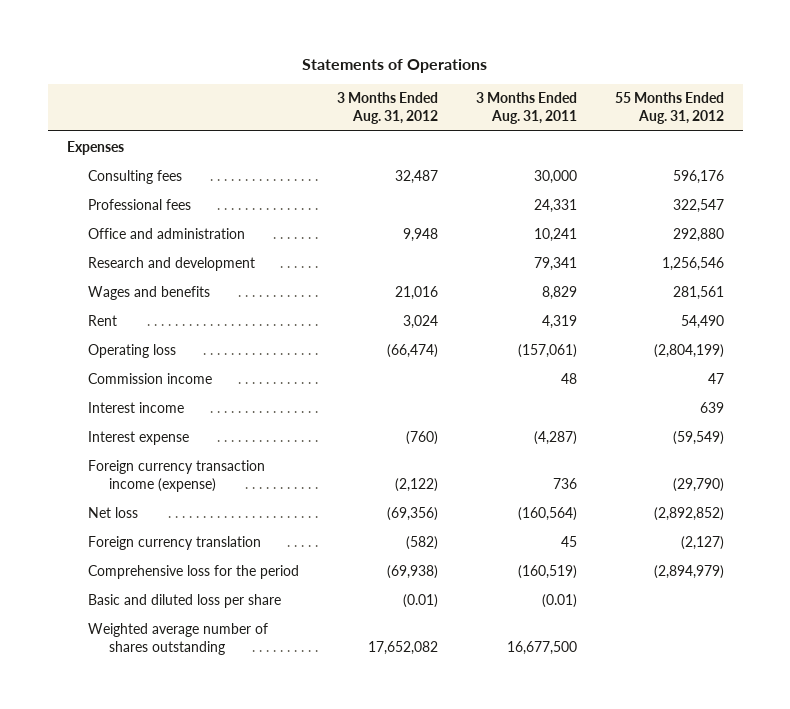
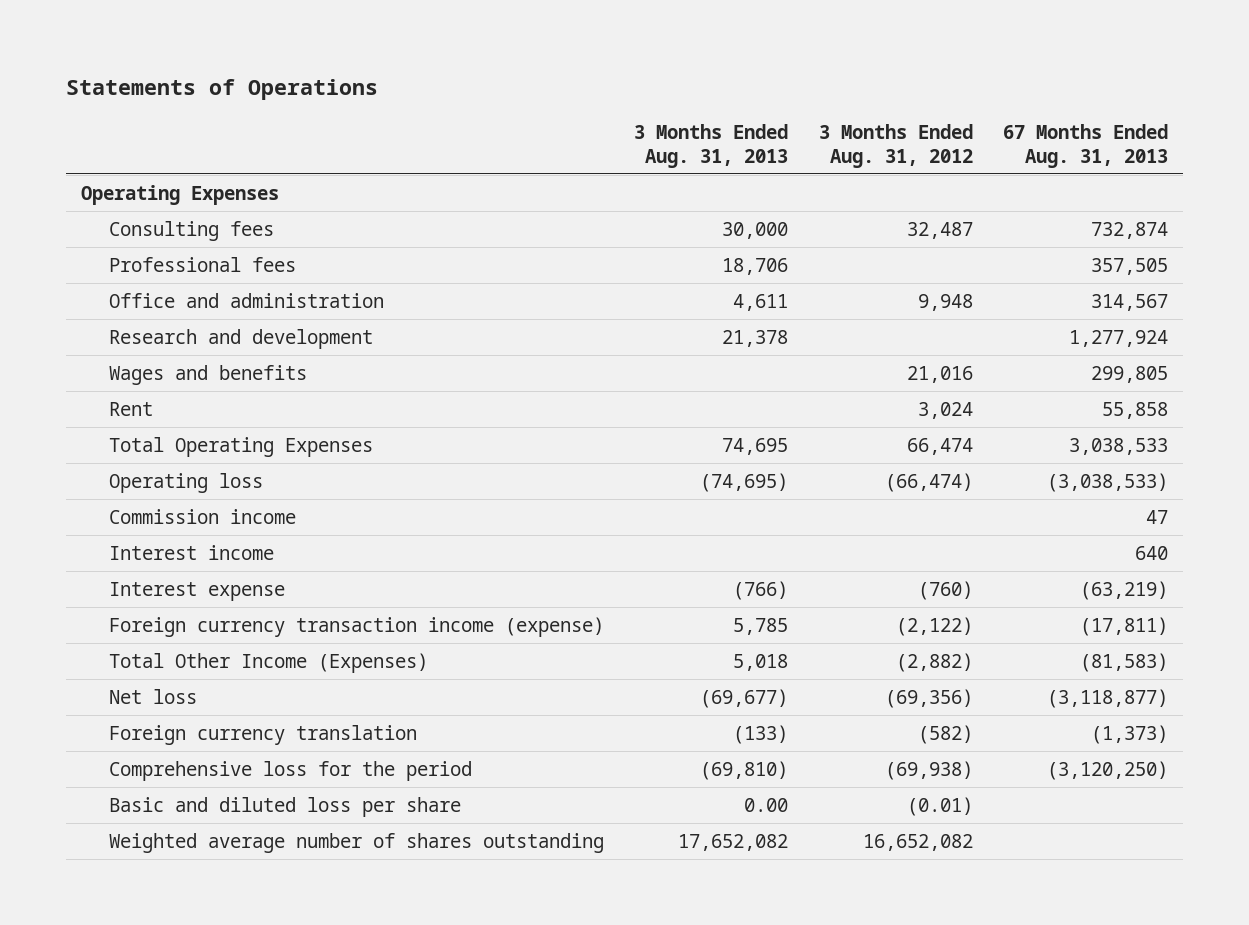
[475,92,577,125] 3 Months Ended Aug. 31, 2011 -> none
[614,92,724,125] 55 Months Ended Aug. 31, 2012 -> none
none -> [634,124,789,168] 3 Months Ended Aug. 31, 2013
none -> [1002,124,1168,168] 67 Months Ended Aug. 31, 2013
[66,140,124,155] Expenses -> [81,184,280,205] Operating Expenses
none -> [109,436,374,457] Total Operating Expenses
none -> [109,652,429,673] Total Other Income (Expenses)
[367,640,438,655] 17,652,082 -> [862,833,973,851] 16,652,082

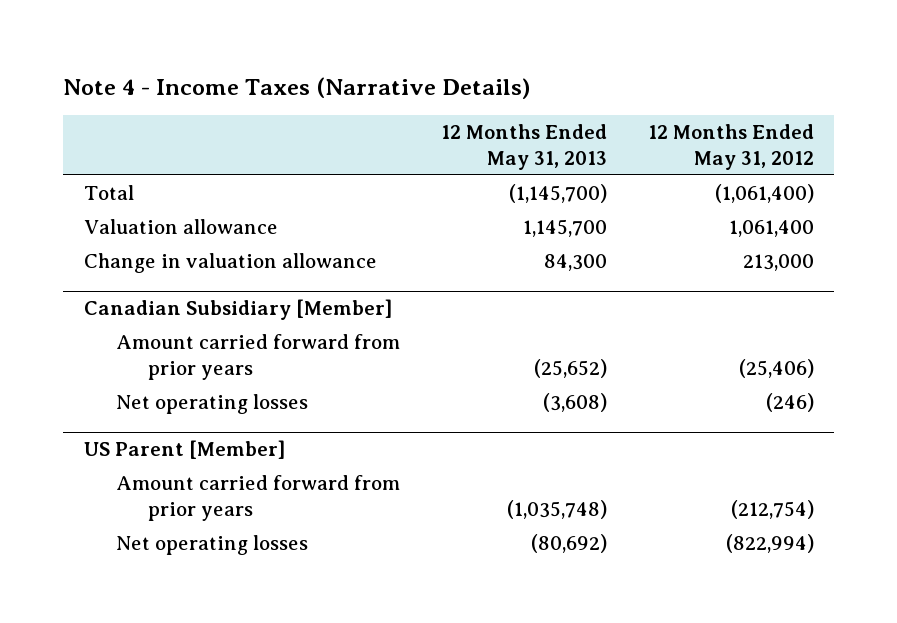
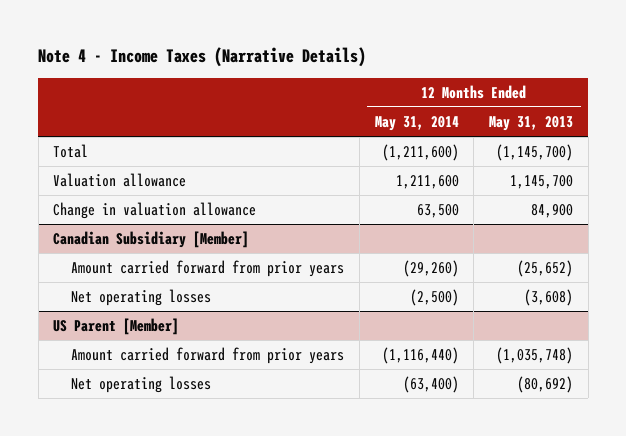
[647,123,814,170] 12 Months Ended May 31, 2012 -> none
none -> [374,116,459,132] May 31, 2014
[543,253,607,271] 84,300 -> [530,204,573,219] 84,900

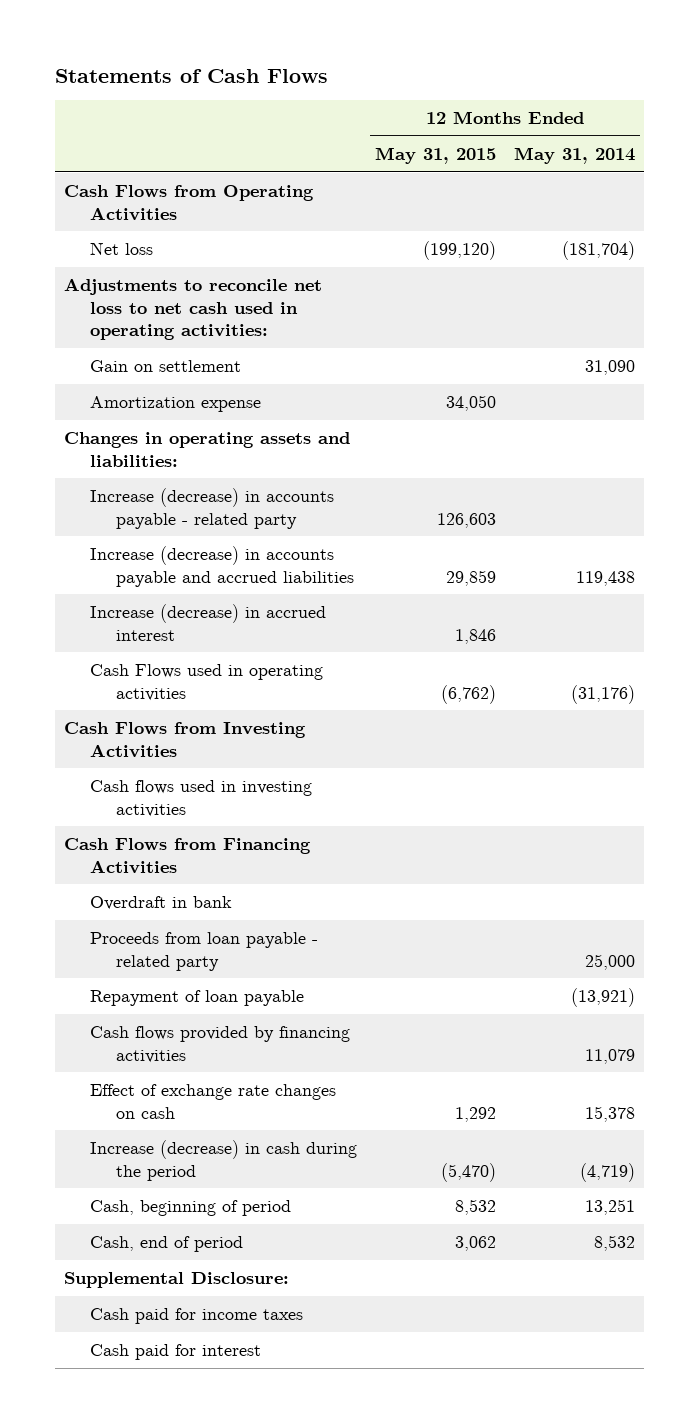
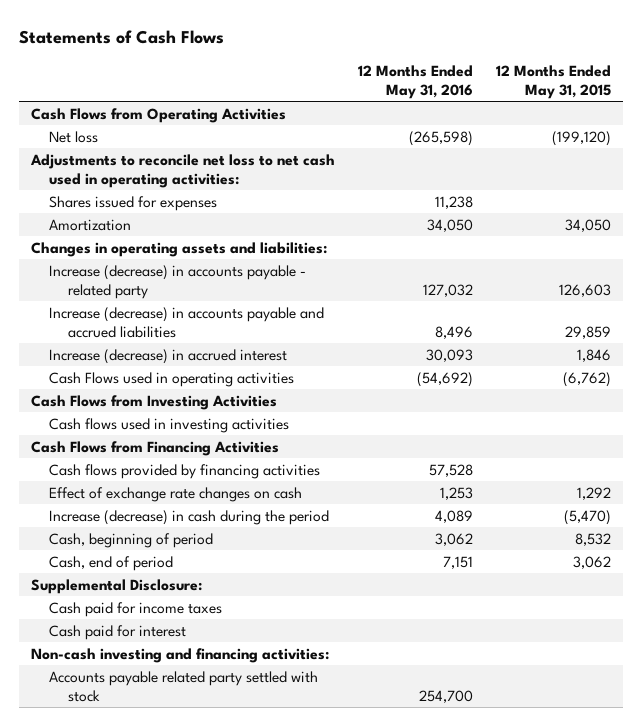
[514,146,636,164] May 31, 2014 -> none
none -> [357,64,473,99] 12 Months Ended May 31, 2016
[89,359,241,372] Gain on settlement -> none
none -> [49,195,218,211] Shares issued for expenses
[89,395,261,412] Amortization expense -> [49,218,132,231] Amortization
[89,895,232,910] Overdraft in bank -> none
[89,931,318,971] Proceeds from loan payable - related party -> none
[89,989,304,1006] Repayment of loan payable -> none
none -> [30,647,329,663] Non-cash investing and financing activities:
none -> [49,670,319,702] Accounts payable related party settled with stock

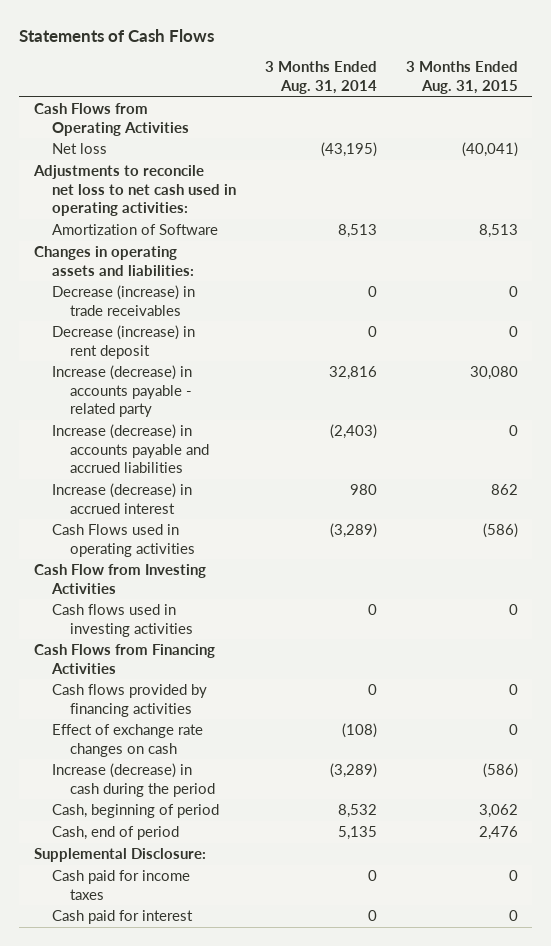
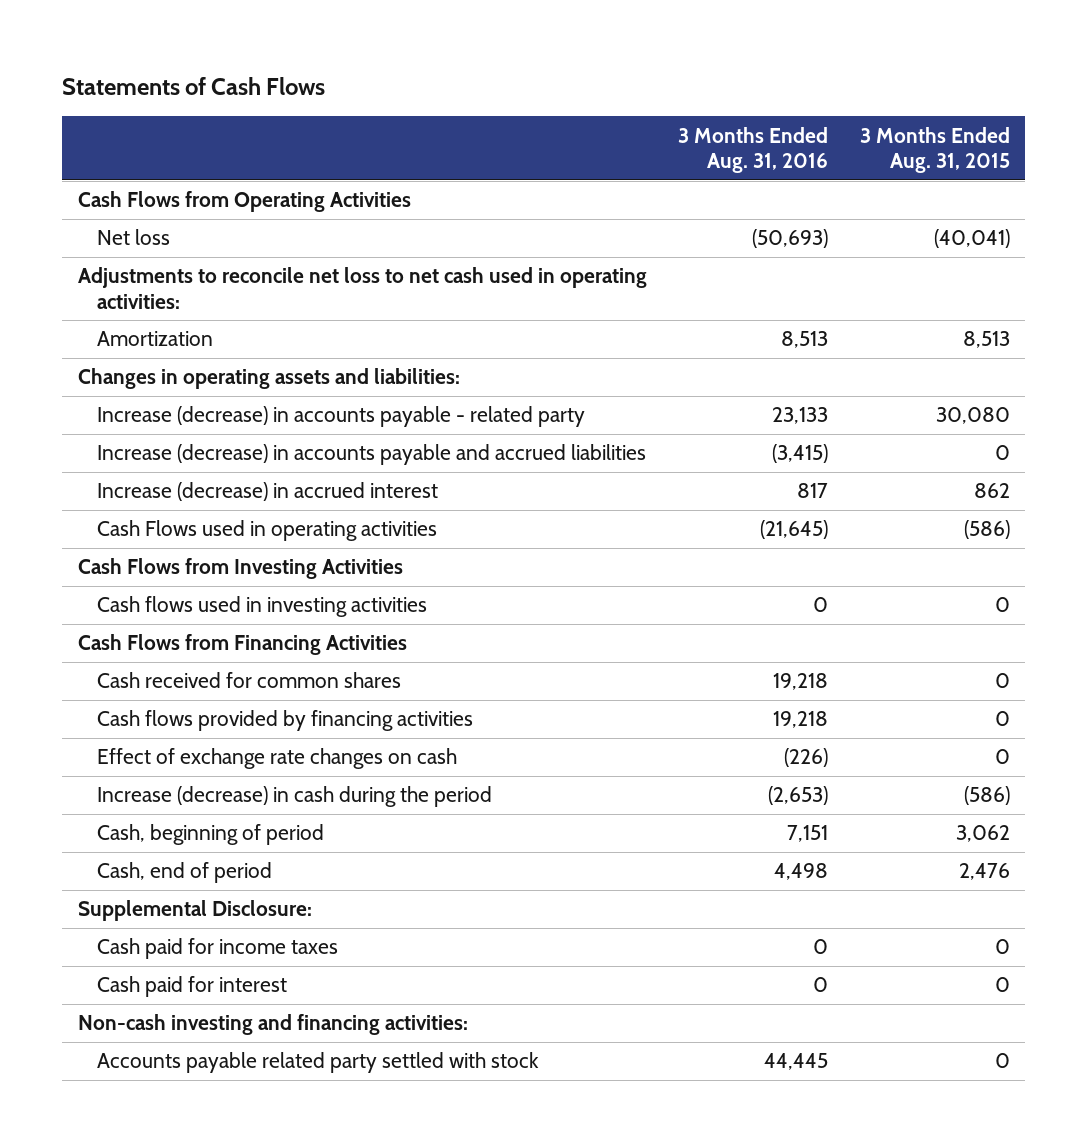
[264,61,377,94] 3 Months Ended Aug. 31, 2014 -> none
none -> [678,126,829,173] 3 Months Ended Aug. 31, 2016
[51,224,218,236] Amortization of Software -> [97,331,214,347] Amortization
[51,285,195,316] Decrease (increase) in trade receivables -> none
[51,325,195,359] Decrease (increase) in rent deposit -> none
[33,564,206,594] Cash Flow from Investing Activities -> [78,558,404,580] Cash Flows from Investing Activities
none -> [97,672,402,689] Cash received for common shares
none -> [78,1014,469,1036] Non-cash investing and financing activities:
none -> [97,1052,540,1074] Accounts payable related party settled with stock

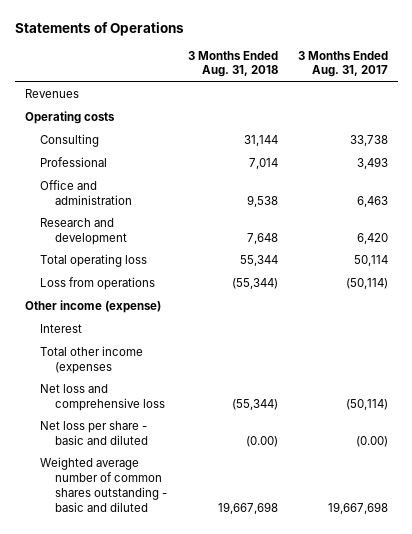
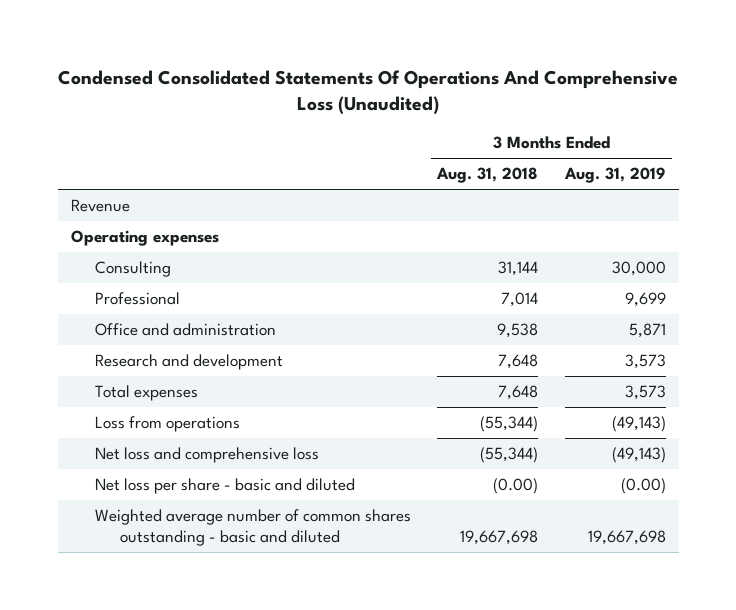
[14,21,184,36] Statements of Operations -> [58,69,679,116] Condensed Consolidated Statements Of Operations And Comprehensive Loss (Unaudited)
[297,50,388,78] 3 Months Ended Aug. 31, 2017 -> none
none -> [563,167,666,184] Aug. 31, 2019
[24,89,79,99] Revenues -> [70,199,130,213] Revenue
[24,111,115,125] Operating costs -> [70,230,219,247] Operating expenses
[40,254,148,268] Total operating loss -> [95,385,199,402] Total expenses
[239,255,278,267] 55,344 -> [498,385,539,401] 7,648
[24,300,161,314] Other income (expense) -> none
[40,324,83,334] Interest -> none
[40,346,144,375] Total other income (expenses -> none

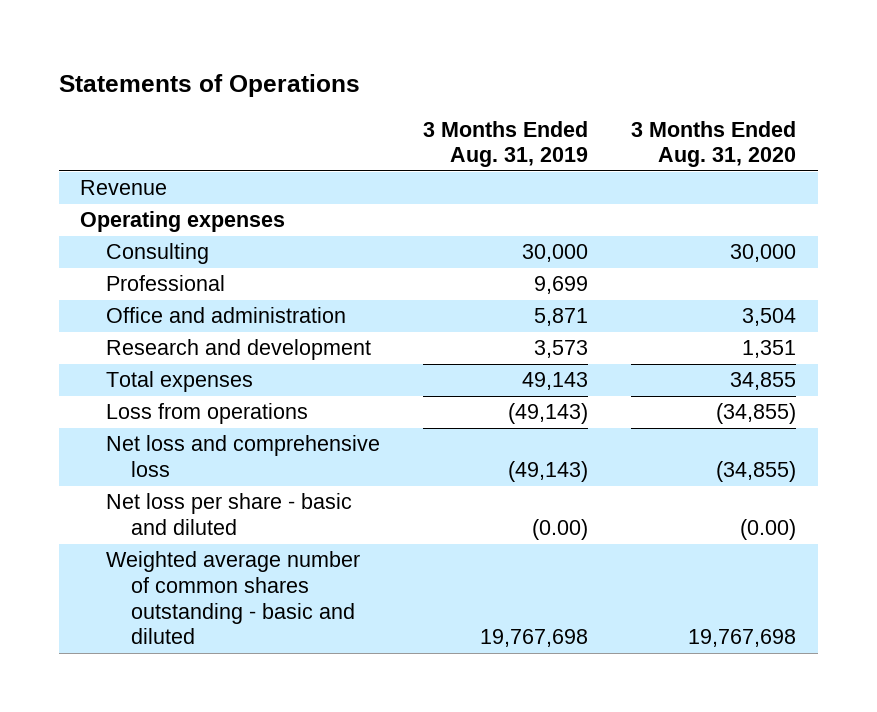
[58,69,679,116] Condensed Consolidated Statements Of Operations And Comprehensive Loss (Unaudited) -> [58,73,360,97] Statements of Operations
[436,167,539,184] Aug. 31, 2018 -> none
none -> [631,120,797,168] 3 Months Ended Aug. 31, 2020
[624,385,666,401] 3,573 -> [521,372,588,391] 49,143
[587,529,666,545] 19,667,698 -> [479,629,588,648] 19,767,698

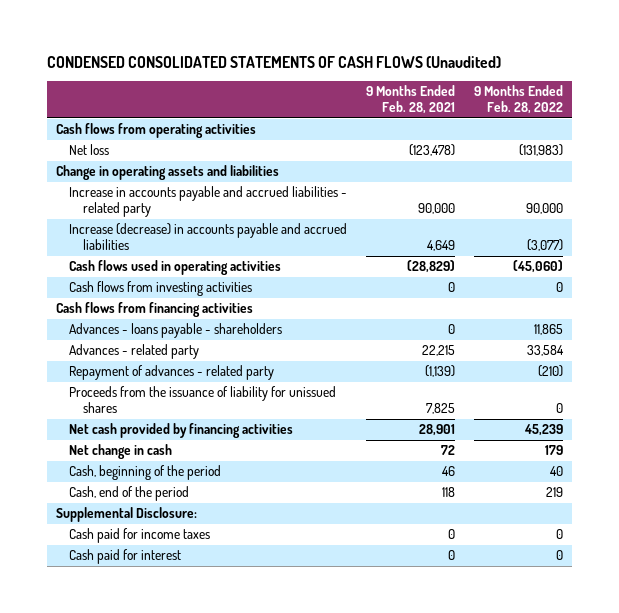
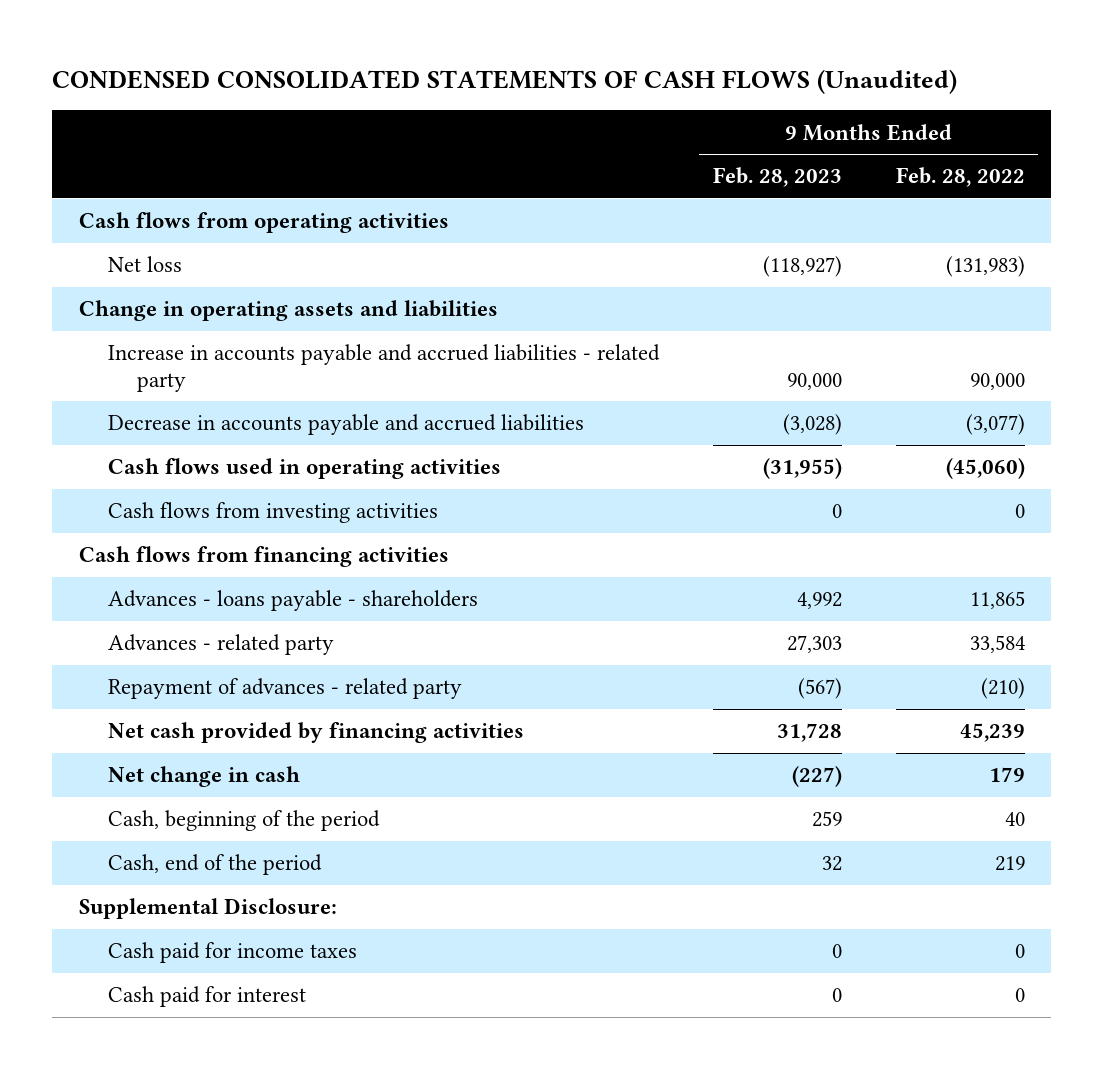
[366,85,456,115] 9 Months Ended Feb. 28, 2021 -> none
none -> [712,167,842,188] Feb. 28, 2023
[69,223,348,251] Increase (decrease) in accounts payable and accrued liabilities -> [108,414,585,436] Decrease in accounts payable and accrued liabilities
[69,386,337,414] Proceeds from the issuance of liability for unissued shares -> none

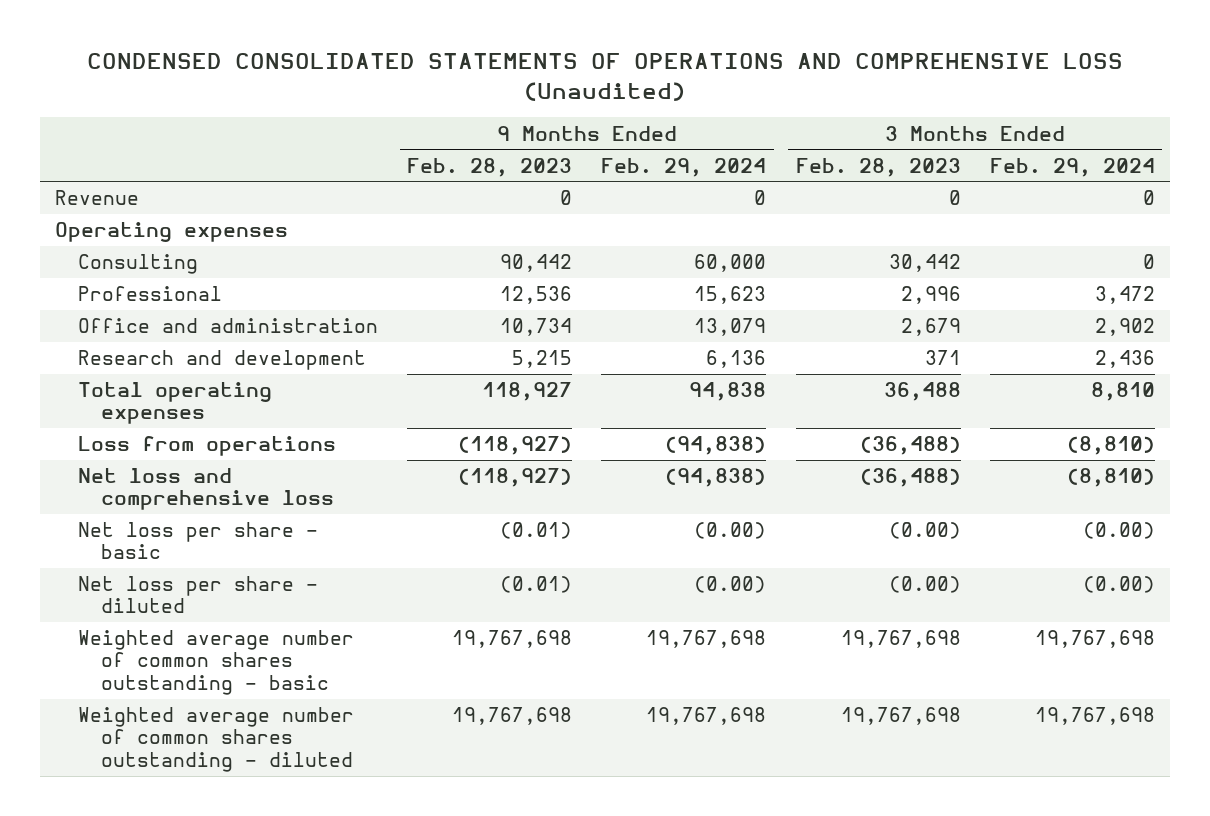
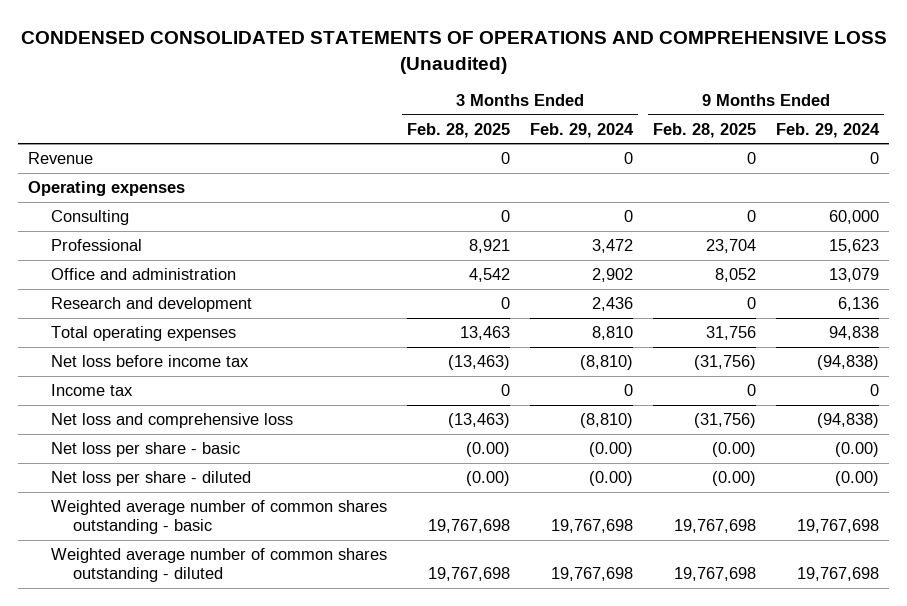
[407,157,573,177] Feb. 28, 2023 -> none
[795,157,961,177] Feb. 28, 2023 -> none
none -> [406,122,510,138] Feb. 28, 2025
none -> [652,122,756,138] Feb. 28, 2025
[77,436,336,457] Loss from operations -> [50,354,249,367] Net loss before income tax
none -> [50,383,133,396] Income tax

